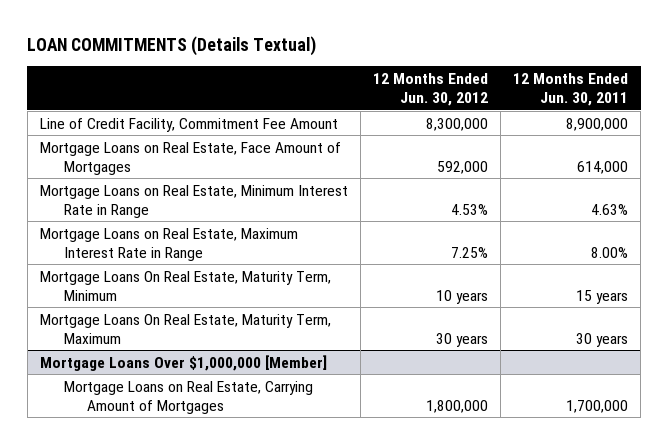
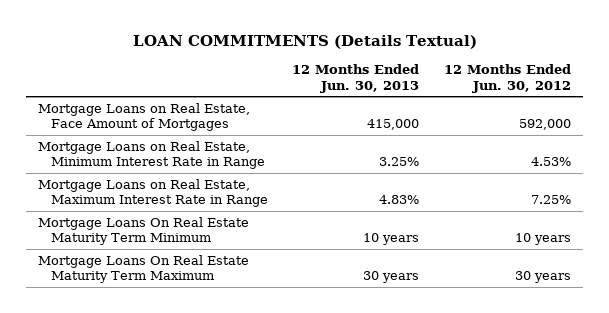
[513,72,629,106] 12 Months Ended Jun. 30, 2011 -> none
none -> [292,64,420,93] 12 Months Ended Jun. 30, 2013
[39,117,338,132] Line of Credit Facility, Commitment Fee Amount -> none
[39,354,327,371] Mortgage Loans Over $1,000,000 [Member] -> none
[63,380,313,414] Mortgage Loans on Real Estate, Carrying Amount of Mortgages -> none
[39,270,331,301] Mortgage Loans On Real Estate, Maturity Term, Minimum -> [38,216,250,246] Mortgage Loans On Real Estate Maturity Term Minimum
[39,313,331,344] Mortgage Loans On Real Estate, Maturity Term, Maximum -> [38,254,250,284] Mortgage Loans On Real Estate Maturity Term Maximum

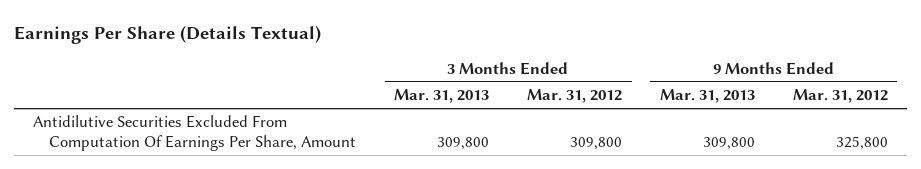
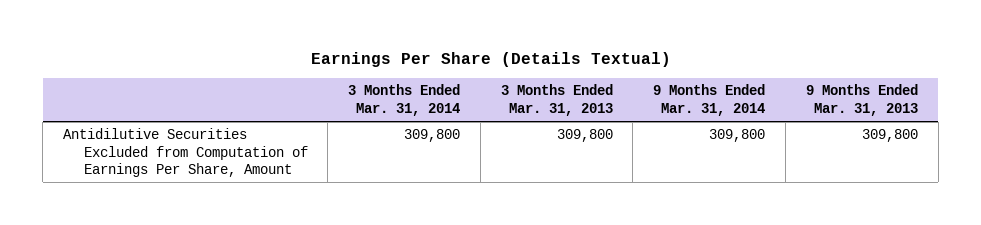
[527,89,623,104] Mar. 31, 2012 -> none
[792,89,888,104] Mar. 31, 2012 -> none
none -> [348,84,461,116] 3 Months Ended Mar. 31, 2014
none -> [653,84,766,116] 9 Months Ended Mar. 31, 2014
[32,115,357,151] Antidilutive Securities Excluded From Computation Of Earnings Per Share, Amount -> [63,128,308,178] Antidilutive Securities Excluded from Computation of Earnings Per Share, Amount

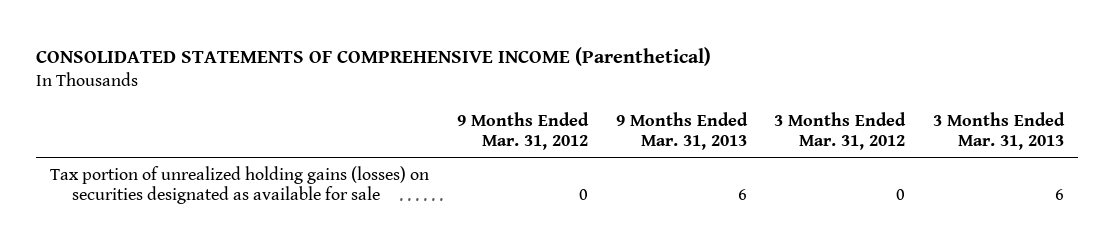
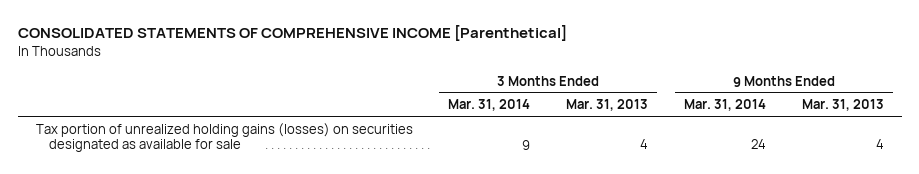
[35,46,711,66] CONSOLIDATED STATEMENTS OF COMPREHENSIVE INCOME (Parenthetical) -> [17,25,567,42] CONSOLIDATED STATEMENTS OF COMPREHENSIVE INCOME [Parenthetical]
[456,111,589,150] 9 Months Ended Mar. 31, 2012 -> none
[774,111,907,150] 3 Months Ended Mar. 31, 2012 -> none
none -> [448,99,531,112] Mar. 31, 2014
none -> [683,99,766,112] Mar. 31, 2014
[737,189,747,201] 6 -> [875,139,884,150] 4
[1055,189,1065,201] 6 -> [640,139,649,150] 4

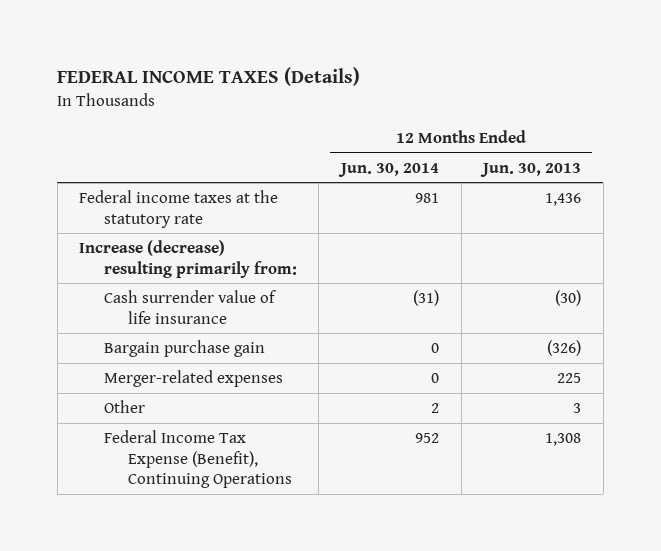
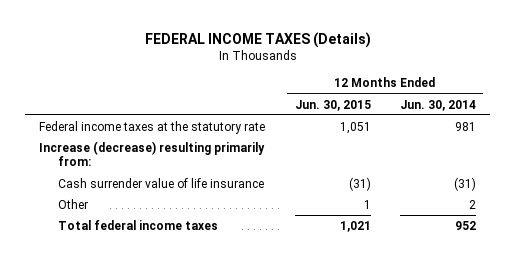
[480,162,582,177] Jun. 30, 2013 -> none
none -> [294,99,371,111] Jun. 30, 2015
[103,340,265,358] Bargain purchase gain -> none
[103,370,283,388] Merger-related expenses -> none
[103,430,292,489] Federal Income Tax Expense (Benefit), Continuing Operations -> [58,219,219,230] Total federal income taxes

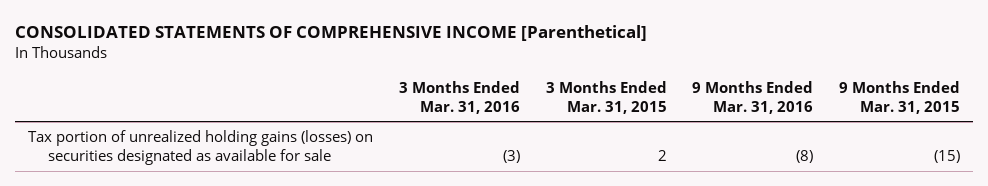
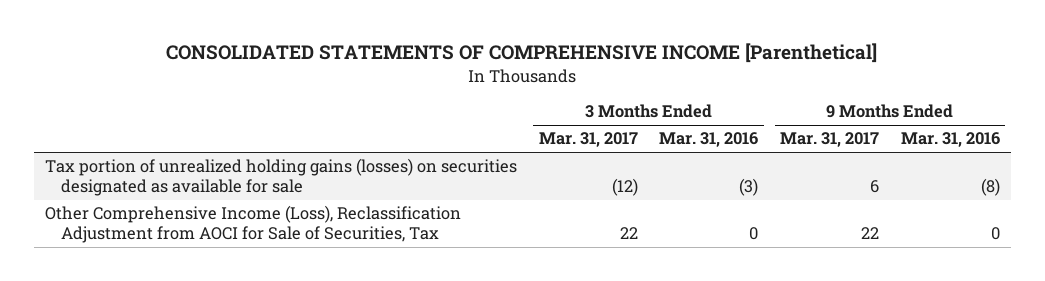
[545,80,667,114] 3 Months Ended Mar. 31, 2015 -> none
[839,80,961,114] 9 Months Ended Mar. 31, 2015 -> none
none -> [538,132,638,148] Mar. 31, 2017
none -> [780,132,880,148] Mar. 31, 2017
none -> [44,205,461,244] Other Comprehensive Income (Loss), Reclassification Adjustment from AOCI for Sale of Securities, Tax

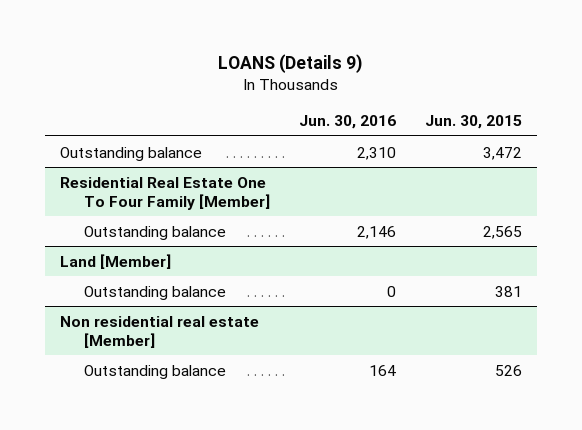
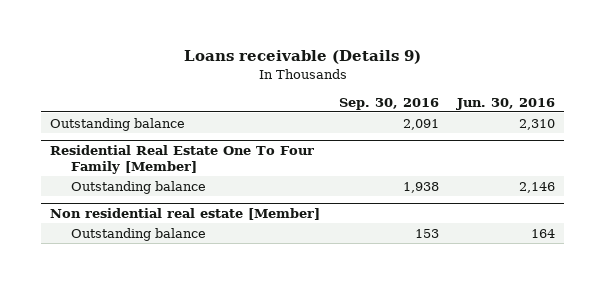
[218,54,364,74] LOANS (Details 9) -> [183,50,421,65] Loans receivable (Details 9)
[425,114,523,129] Jun. 30, 2015 -> none
none -> [338,97,439,110] Sep. 30, 2016
[59,253,171,269] Land [Member] -> none
[84,285,227,300] Outstanding balance -> none

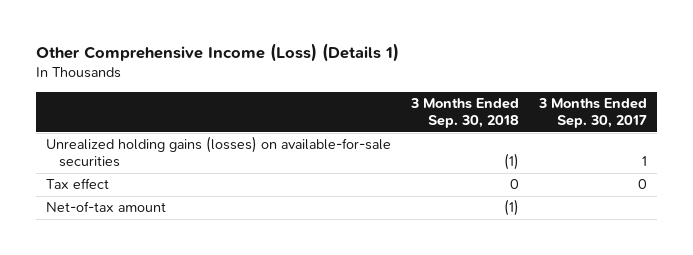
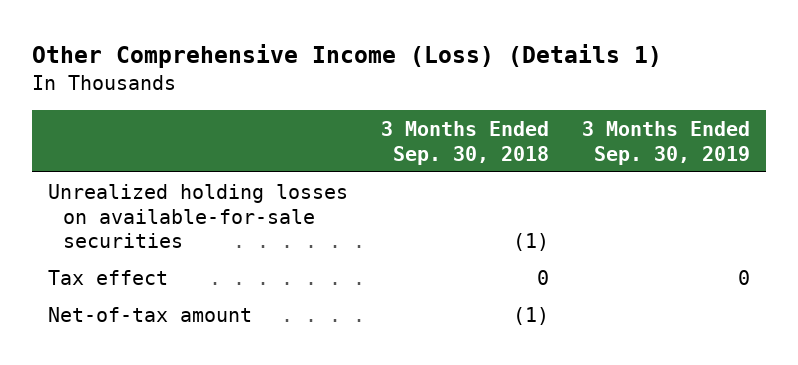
[537,98,647,128] 3 Months Ended Sep. 30, 2017 -> none
none -> [581,120,750,165] 3 Months Ended Sep. 30, 2019
[45,136,391,168] Unrealized holding gains (losses) on available-for-sale securities -> [48,183,349,249] Unrealized holding losses on available-for-sale securities

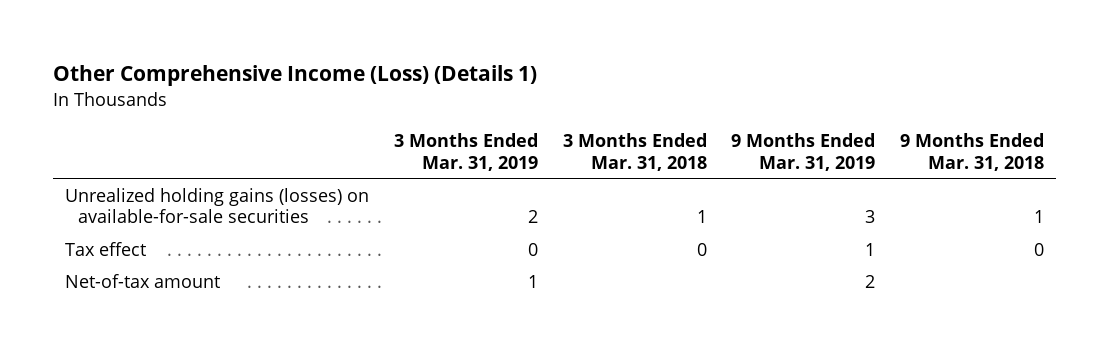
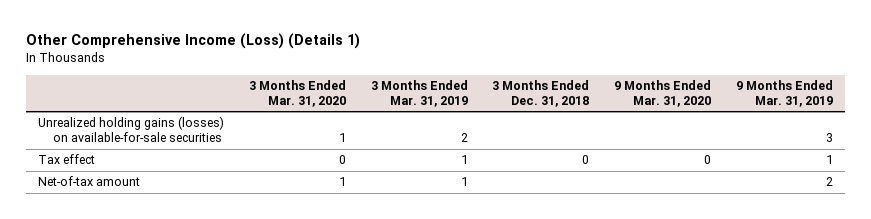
[562,132,707,171] 3 Months Ended Mar. 31, 2018 -> none
[899,132,1044,171] 9 Months Ended Mar. 31, 2018 -> none
none -> [249,79,347,107] 3 Months Ended Mar. 31, 2020
none -> [492,79,590,107] 3 Months Ended Dec. 31, 2018
none -> [614,79,712,107] 9 Months Ended Mar. 31, 2020
[528,242,539,256] 0 -> [460,155,468,165] 1

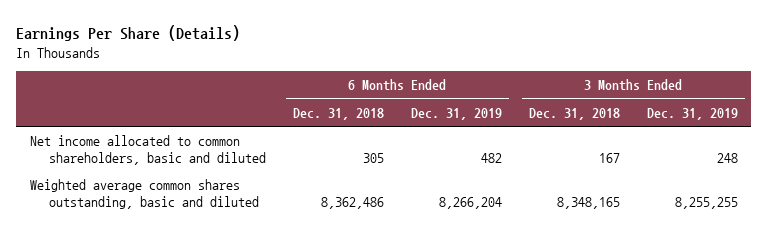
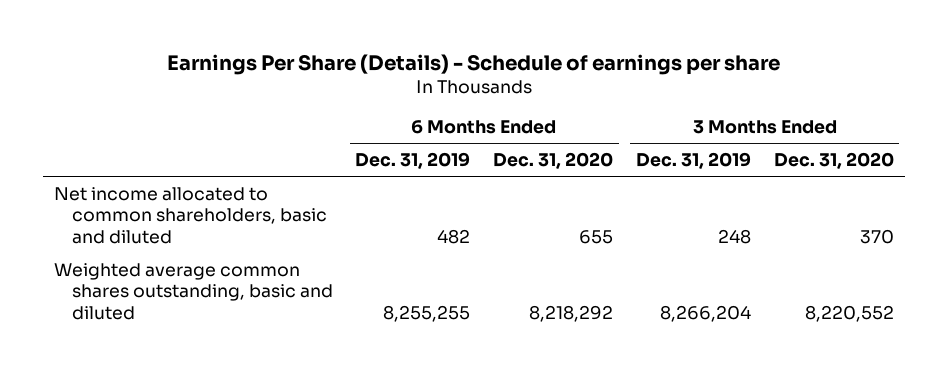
[16,24,241,41] Earnings Per Share (Details) -> [167,53,781,75] Earnings Per Share (Details) - Schedule of earnings per share
[292,107,384,120] Dec. 31, 2018 -> none
[528,107,620,120] Dec. 31, 2018 -> none
none -> [493,152,614,170] Dec. 31, 2020
none -> [773,152,894,170] Dec. 31, 2020
[438,196,502,209] 8,266,204 -> [383,305,471,323] 8,255,255
[674,196,738,209] 8,255,255 -> [659,305,751,323] 8,266,204

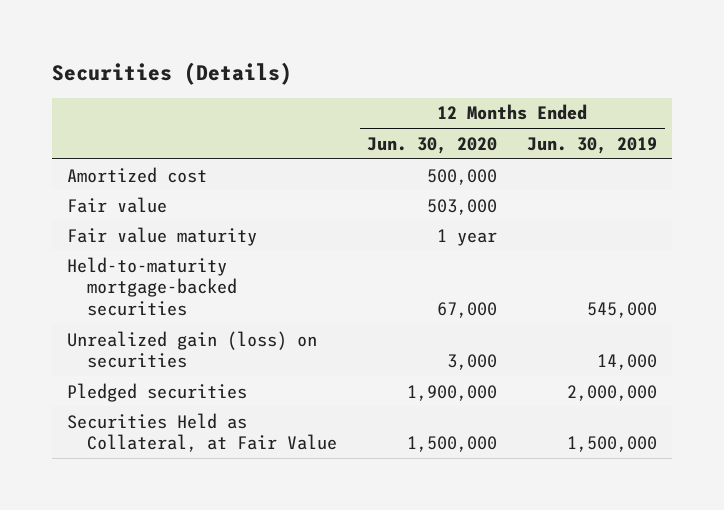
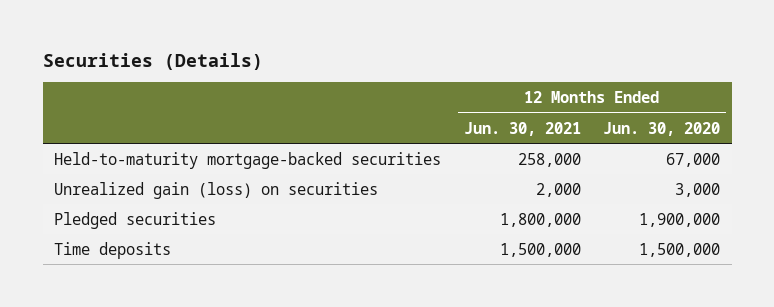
[527,136,658,154] Jun. 30, 2019 -> none
none -> [463,121,581,136] Jun. 30, 2021
[66,166,207,183] Amortized cost -> none
[66,196,167,213] Fair value -> none
[66,226,257,246] Fair value maturity -> none
[66,412,338,453] Securities Held as Collateral, at Fair Value -> [54,241,172,259] Time deposits

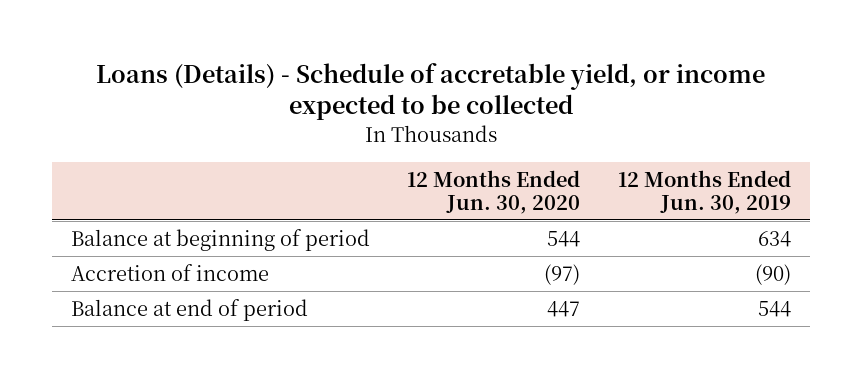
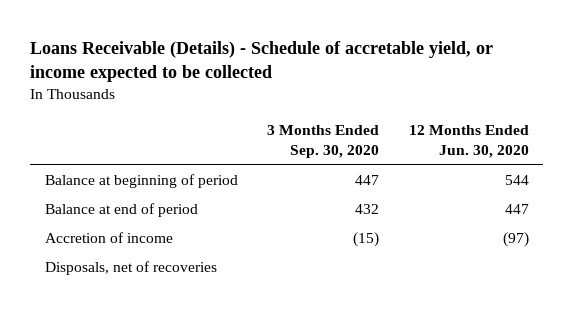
[95,63,765,121] Loans (Details) - Schedule of accretable yield, or income expected to be collected -> [29,41,493,83] Loans Receivable (Details) - Schedule of accretable yield, or income expected to be collected
[618,169,792,215] 12 Months Ended Jun. 30, 2019 -> none
none -> [267,124,380,158] 3 Months Ended Sep. 30, 2020
[70,263,269,281] Accretion of income -> [44,231,173,243] Accretion of income
none -> [44,260,217,275] Disposals, net of recoveries

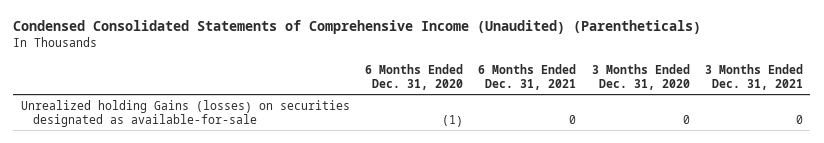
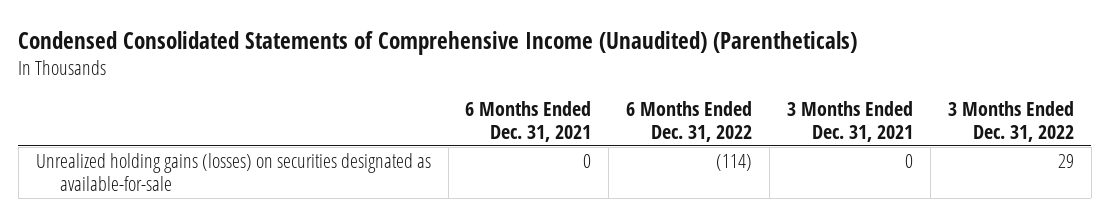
[365,63,464,90] 6 Months Ended Dec. 31, 2020 -> none
[591,63,690,90] 3 Months Ended Dec. 31, 2020 -> none
none -> [626,101,753,142] 6 Months Ended Dec. 31, 2022
none -> [947,101,1074,142] 3 Months Ended Dec. 31, 2022
[21,99,351,127] Unrealized holding Gains (losses) on securities designated as available-for-sale -> [35,153,431,191] Unrealized holding gains (losses) on securities designated as available-for-sale

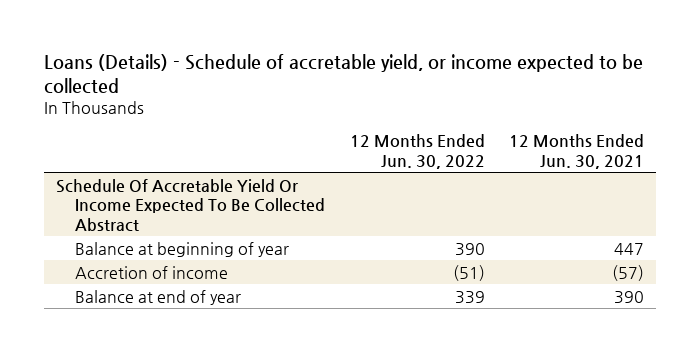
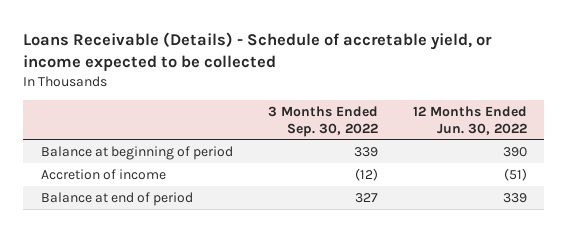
[44,54,644,95] Loans (Details) - Schedule of accretable yield, or income expected to be collected -> [23,32,493,71] Loans Receivable (Details) - Schedule of accretable yield, or income expected to be collected
[508,134,644,169] 12 Months Ended Jun. 30, 2021 -> none
none -> [267,105,378,137] 3 Months Ended Sep. 30, 2022
[56,178,326,232] Schedule Of Accretable Yield Or Income Expected To Be Collected Abstract -> none
[75,241,290,257] Balance at beginning of year -> [40,145,233,160] Balance at beginning of period
[75,289,242,305] Balance at end of year -> [40,191,193,206] Balance at end of period

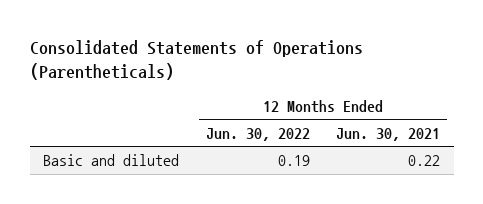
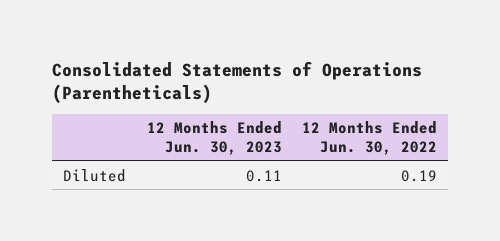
[336,127,441,141] Jun. 30, 2021 -> none
none -> [146,121,282,156] 12 Months Ended Jun. 30, 2023
[42,154,179,167] Basic and diluted -> [62,168,126,182] Diluted

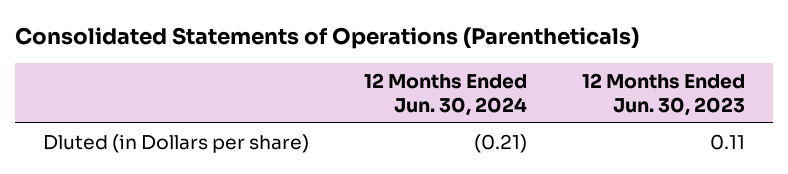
[302,121,438,156] 12 Months Ended Jun. 30, 2022 -> none
none -> [363,72,527,116] 12 Months Ended Jun. 30, 2024
[62,168,126,182] Diluted -> [42,133,309,153] Dluted (in Dollars per share)

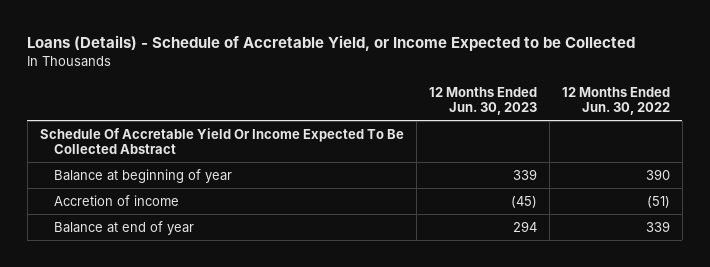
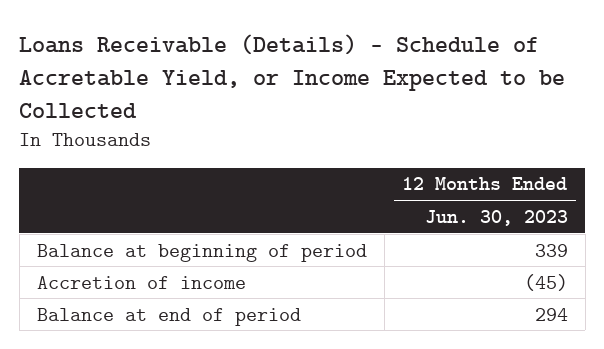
[27,34,636,51] Loans (Details) - Schedule of Accretable Yield, or Income Expected to be Collected -> [19,34,566,118] Loans Receivable (Details) - Schedule of Accretable Yield, or Income Expected to be Collected
[561,86,670,116] 12 Months Ended Jun. 30, 2022 -> none
[39,127,404,155] Schedule Of Accretable Yield Or Income Expected To Be Collected Abstract -> none
[53,168,232,183] Balance at beginning of year -> [36,243,367,262] Balance at beginning of period
[53,220,194,235] Balance at end of year -> [36,307,301,326] Balance at end of period

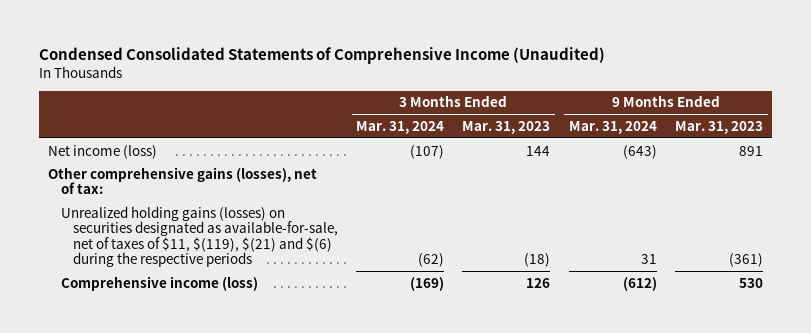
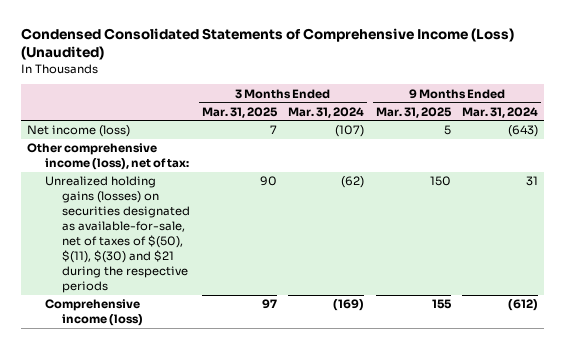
[39,46,606,64] Condensed Consolidated Statements of Comprehensive Income (Unaudited) -> [21,28,515,61] Condensed Consolidated Statements of Comprehensive Income (Loss) (Unaudited)
[462,120,551,134] Mar. 31, 2023 -> none
[675,120,764,134] Mar. 31, 2023 -> none
none -> [201,106,278,118] Mar. 31, 2025
none -> [375,106,452,118] Mar. 31, 2025
[48,166,318,195] Other comprehensive gains (losses), net of tax: -> [27,143,189,171] Other comprehensive income (loss), net of tax:
[60,205,338,268] Unrealized holding gains (losses) on securities designated as available-for-sale, net of taxes of $11, $(119), $(21) and $(6) during the respective periods -> [44,176,190,294] Unrealized holding gains (losses) on securities designated as available-for-sale, net of taxes of $(50), $(11), $(30) and $21 during the respective periods

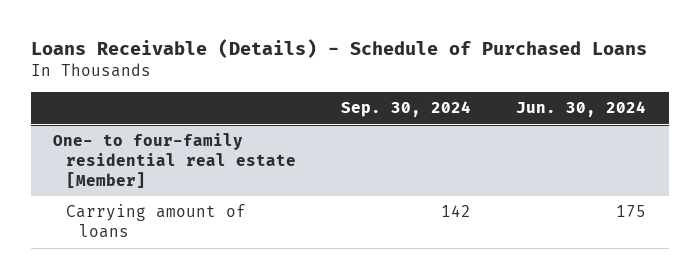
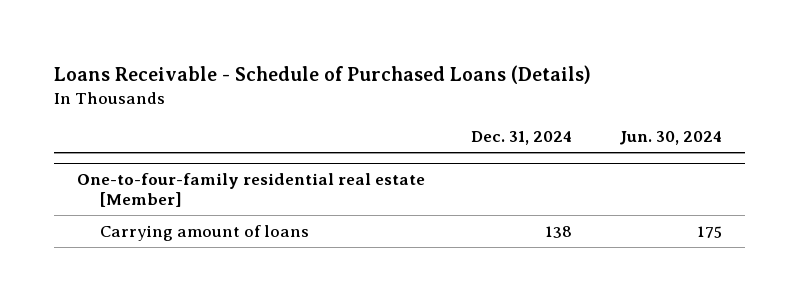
[30,39,647,59] Loans Receivable (Details) - Schedule of Purchased Loans -> [54,64,592,84] Loans Receivable - Schedule of Purchased Loans (Details)
[341,101,472,118] Sep. 30, 2024 -> none
none -> [471,131,573,146] Dec. 31, 2024
[53,133,297,188] One- to four-family residential real estate [Member] -> [77,172,426,208] One-to-four-family residential real estate [Member]

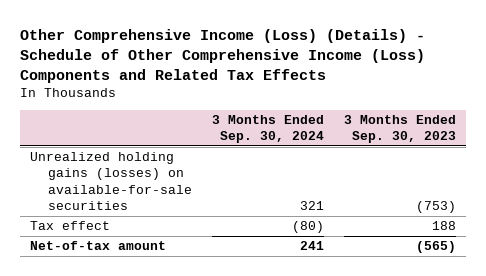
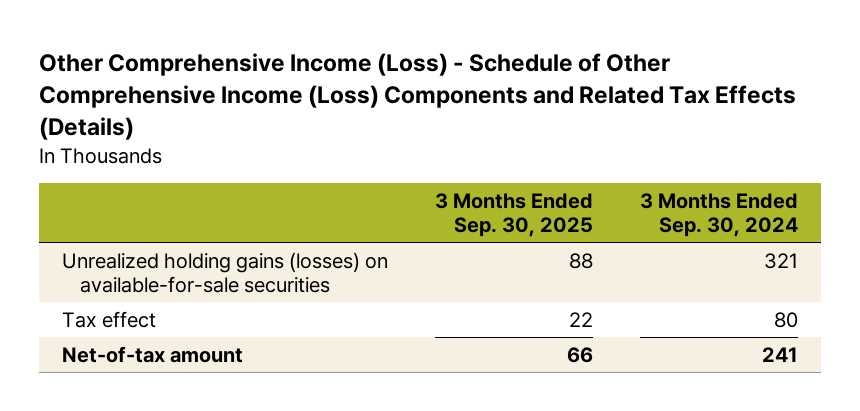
[20,28,426,83] Other Comprehensive Income (Loss) (Details) - Schedule of Other Comprehensive Income (Loss) Components and Related Tax Effects -> [38,52,796,140] Other Comprehensive Income (Loss) - Schedule of Other Comprehensive Income (Loss) Components and Related Tax Effects (Details)
[344,115,457,144] 3 Months Ended Sep. 30, 2023 -> none
none -> [434,193,593,238] 3 Months Ended Sep. 30, 2025
[291,221,324,234] (80) -> [773,311,798,328] 80

